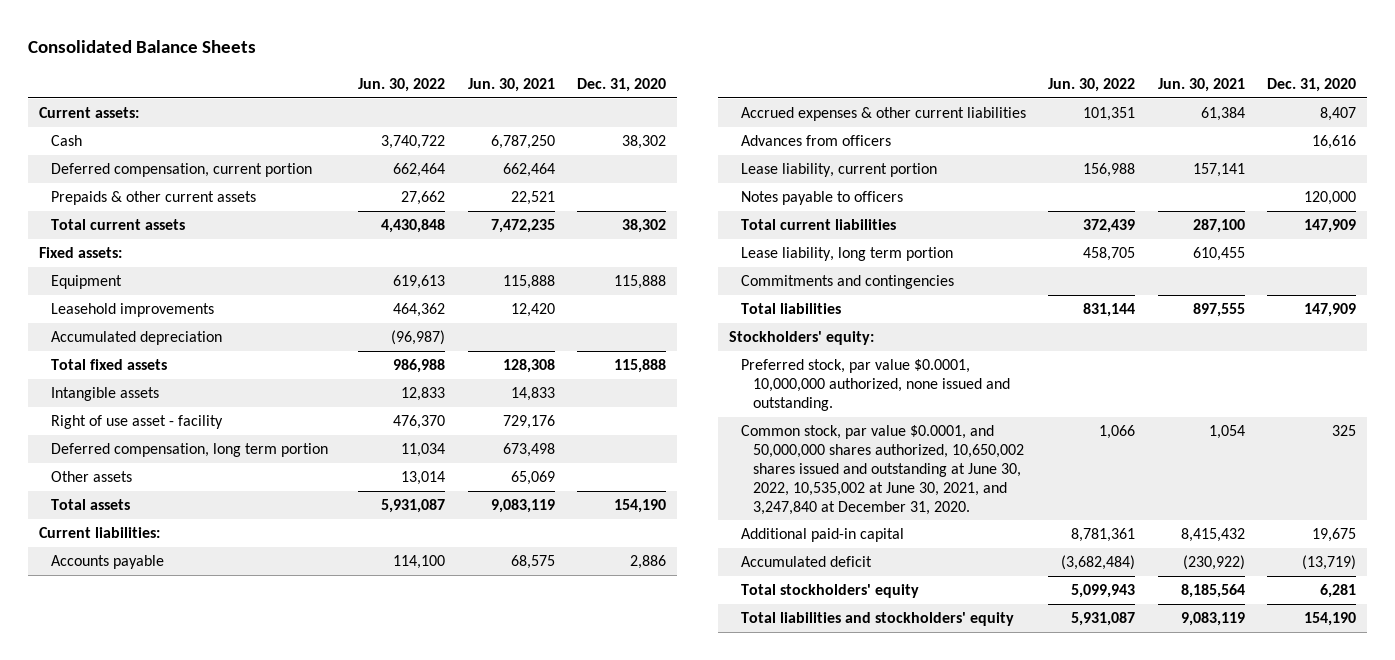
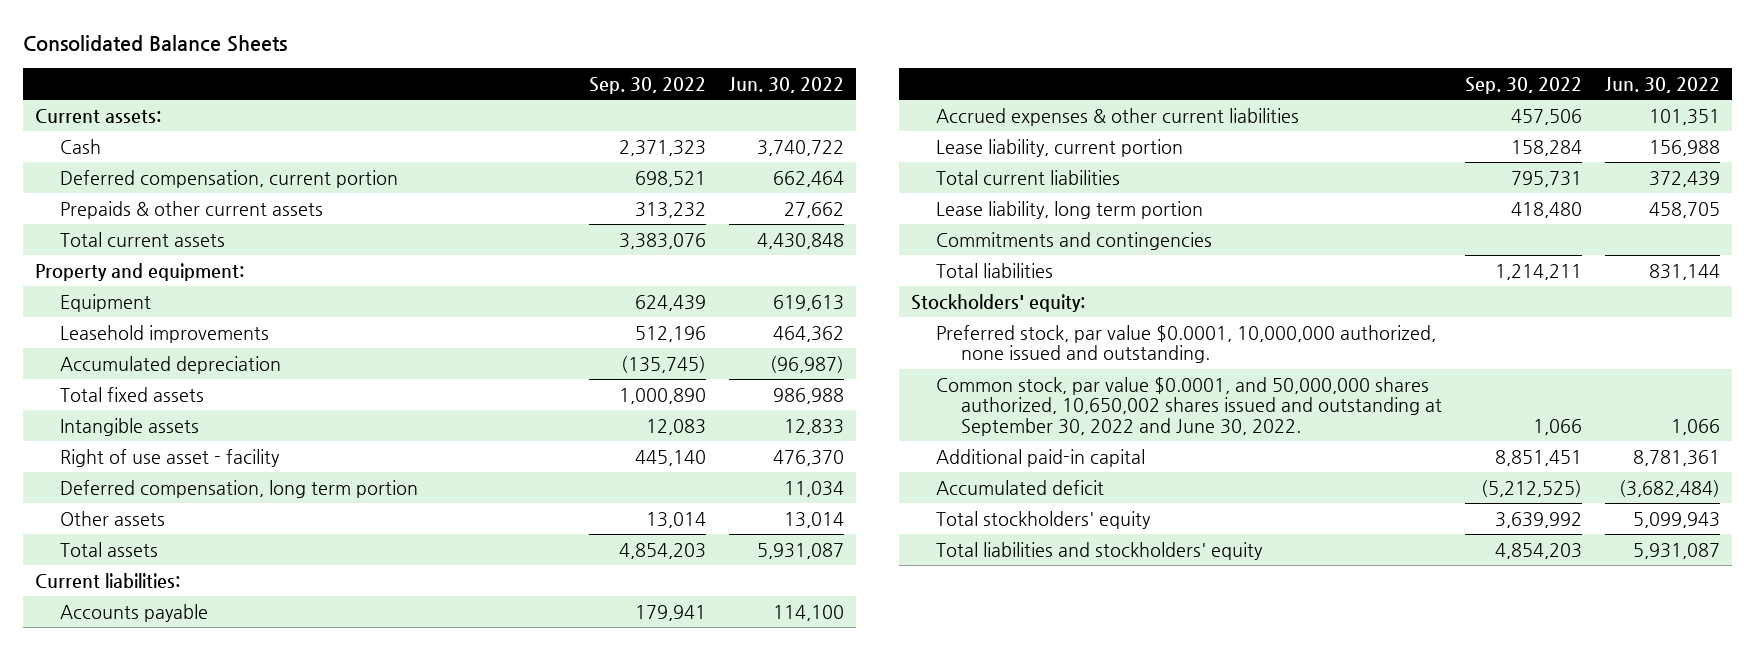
[467,77,555,92] Jun. 30, 2021 -> none
[577,77,667,92] Dec. 31, 2020 -> none
none -> [588,76,706,94] Sep. 30, 2022
[39,247,123,259] Fixed assets: -> none
none -> [34,262,244,281] Property and equipment:
[740,135,891,147] Advances from officers -> none
[740,191,903,206] Notes payable to officers -> none
[740,425,1024,515] Common stock, par value $0.0001, and 50,000,000 shares authorized, 10,650,002 shares issued and outstanding at June 30, 2022, 10,535,002 at June 30, 2021, and 3,247,840 at December 31, 2020. -> [935,376,1442,436] Common stock, par value $0.0001, and 50,000,000 shares authorized, 10,650,002 shares issued and outstanding at September 30, 2022 and June 30, 2022.

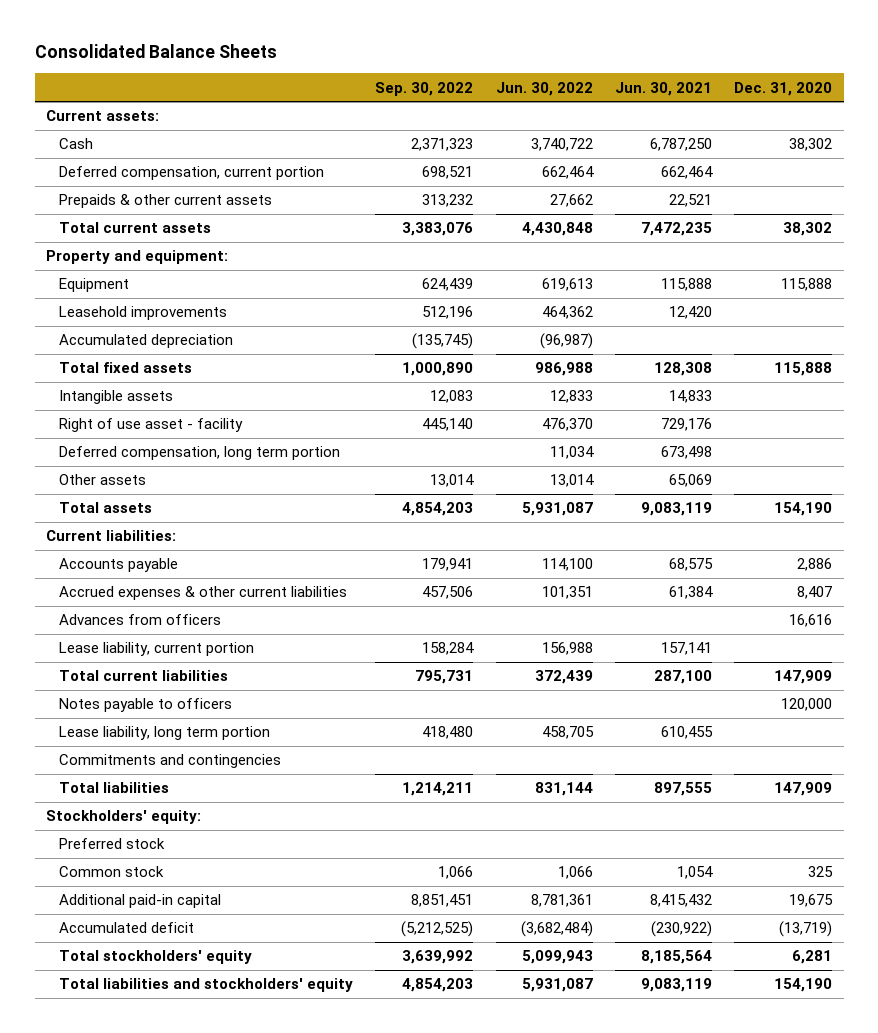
none -> [614,81,712,96] Jun. 30, 2021
none -> [734,81,833,96] Dec. 31, 2020
none -> [58,614,221,626] Advances from officers
none -> [58,698,232,713] Notes payable to officers
[935,324,1436,364] Preferred stock, par value $0.0001, 10,000,000 authorized, none issued and outstanding. -> [58,838,165,850] Preferred stock
[935,376,1442,436] Common stock, par value $0.0001, and 50,000,000 shares authorized, 10,650,002 shares issued and outstanding at September 30, 2022 and June 30, 2022. -> [58,866,164,878] Common stock

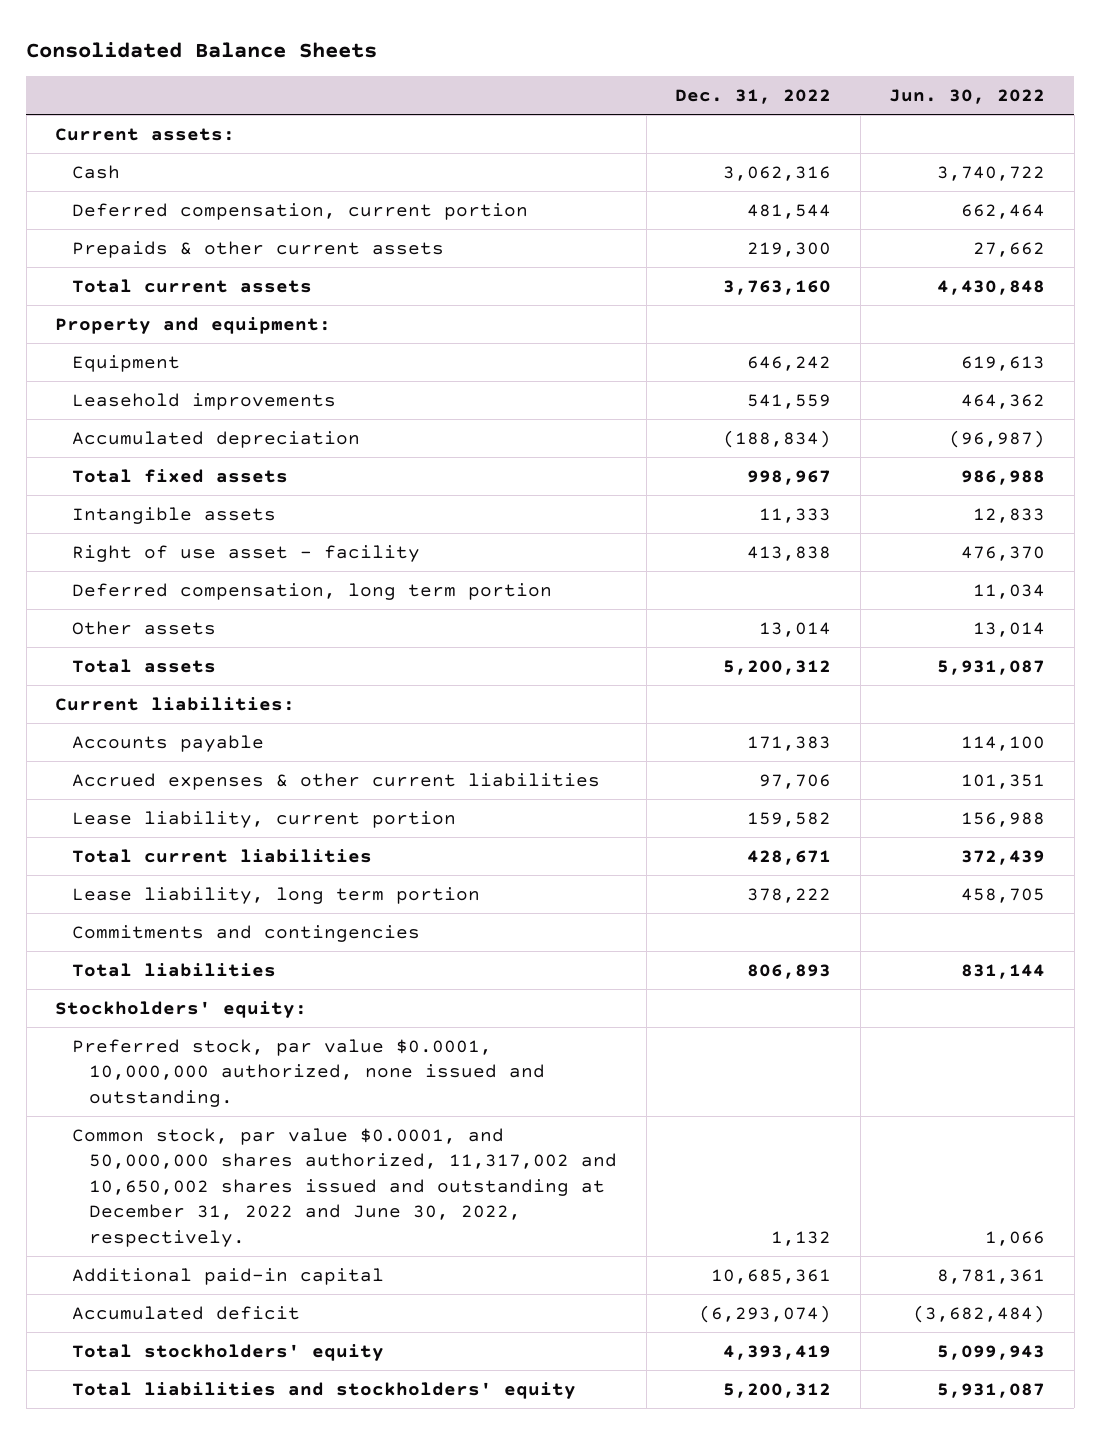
[375,81,474,96] Sep. 30, 2022 -> none
[614,81,712,96] Jun. 30, 2021 -> none
[734,81,833,96] Dec. 31, 2020 -> none
none -> [675,89,832,105] Dec. 31, 2022
[58,614,221,626] Advances from officers -> none
[58,698,232,713] Notes payable to officers -> none
[58,838,165,850] Preferred stock -> [72,1038,546,1107] Preferred stock, par value $0.0001, 10,000,000 authorized, none issued and outstanding.
[58,866,164,878] Common stock -> [72,1127,618,1248] Common stock, par value $0.0001, and 50,000,000 shares authorized, 11,317,002 and 10,650,002 shares issued and outstanding at December 31, 2022 and June 30, 2022, respectively.

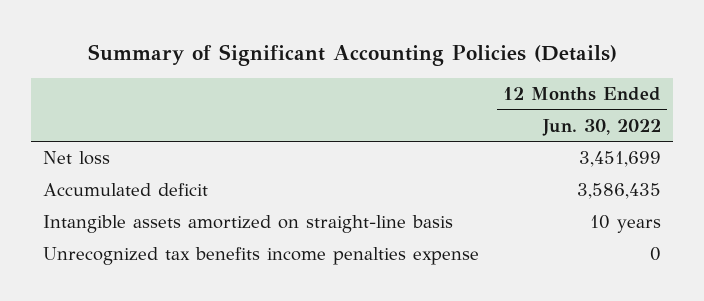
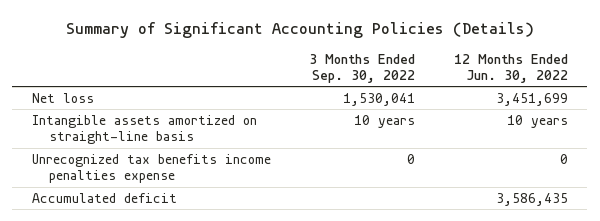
none -> [309,53,416,84] 3 Months Ended Sep. 30, 2022
[43,183,209,197] Accumulated deficit -> [31,192,177,203] Accumulated deficit

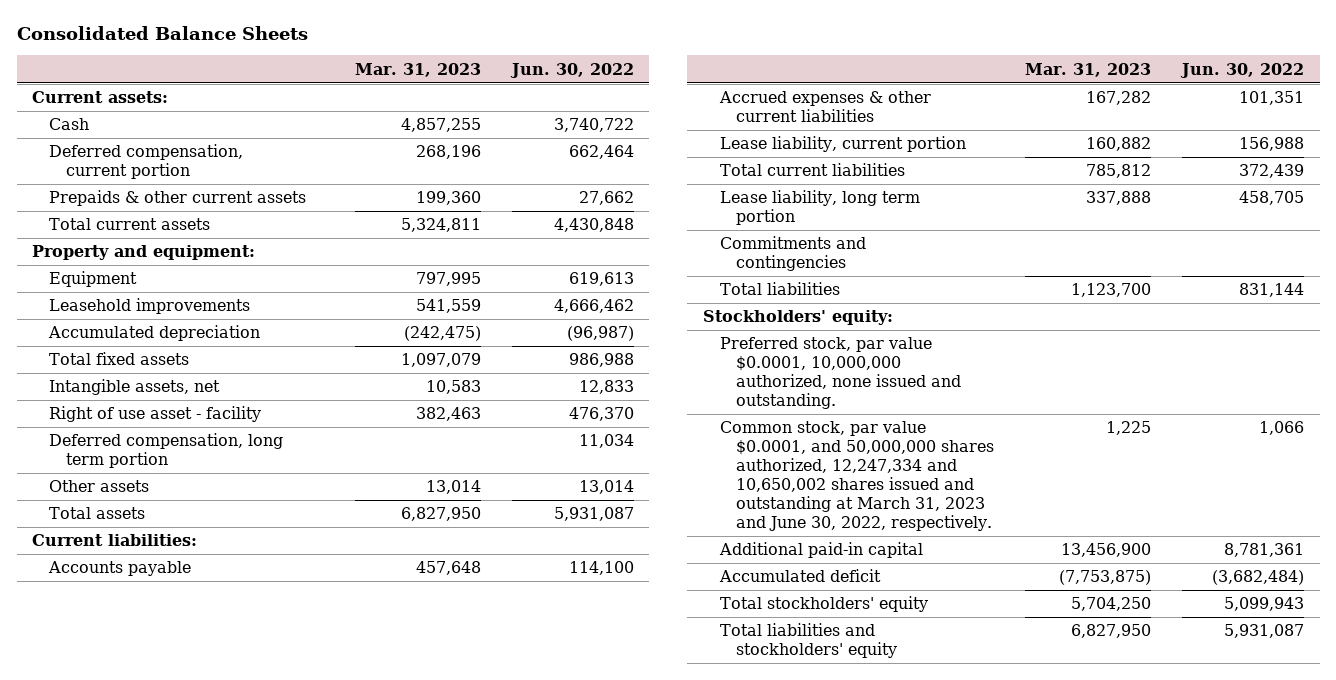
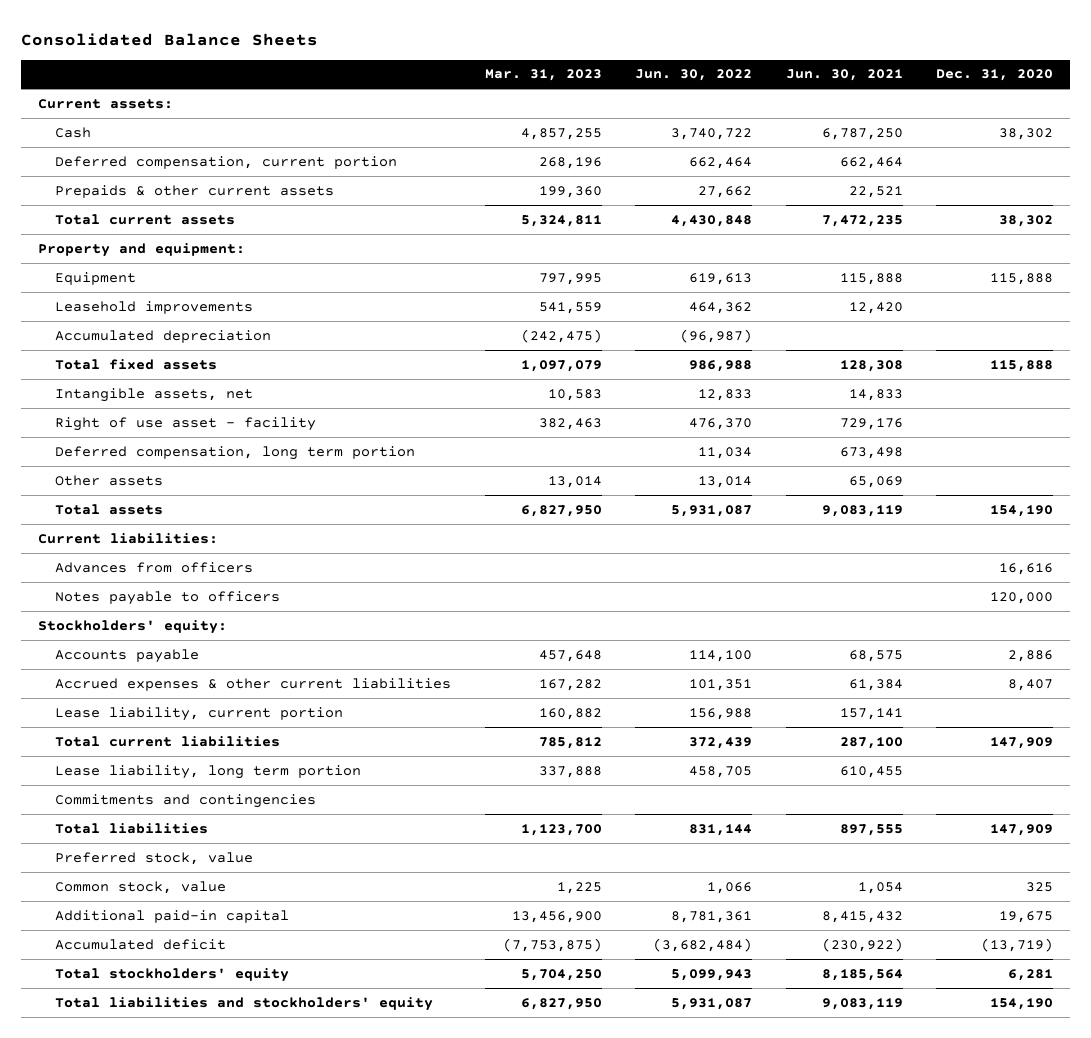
none -> [785,69,903,82] Jun. 30, 2021
none -> [936,69,1054,82] Dec. 31, 2020
[553,299,634,314] 4,666,462 -> [689,301,753,314] 464,362
none -> [55,561,254,573] Advances from officers
none -> [55,590,281,605] Notes payable to officers
[702,310,893,326] Stockholders' equity: -> [37,619,227,634] Stockholders' equity:
[719,337,962,410] Preferred stock, par value $0.0001, 10,000,000 authorized, none issued and outstanding. -> [55,851,254,865] Preferred stock, value
[719,421,995,532] Common stock, par value $0.0001, and 50,000,000 shares authorized, 12,247,334 and 10,650,002 shares issued and outstanding at March 31, 2023 and June 30, 2022, respectively. -> [55,880,227,894] Common stock, value

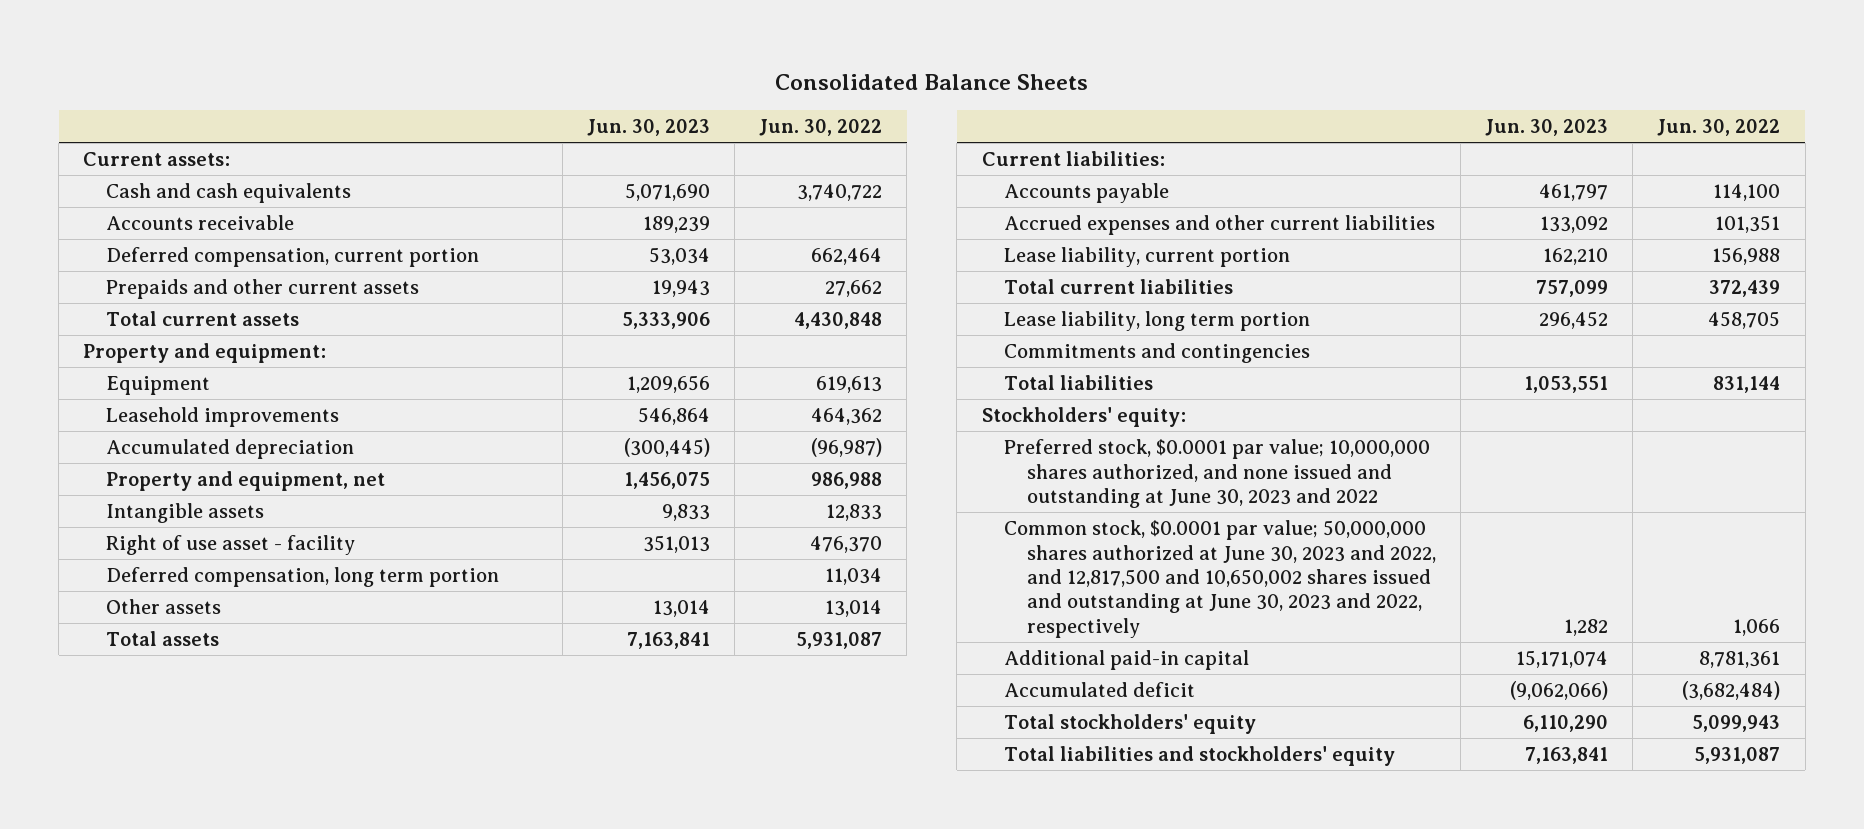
[484,69,602,82] Mar. 31, 2023 -> none
[785,69,903,82] Jun. 30, 2021 -> none
[936,69,1054,82] Dec. 31, 2020 -> none
none -> [587,119,711,137] Jun. 30, 2023
[55,126,92,138] Cash -> [106,183,352,204] Cash and cash equivalents
none -> [106,215,295,231] Accounts receivable
[55,184,335,198] Prepaids & other current assets -> [106,279,420,300] Prepaids and other current assets
[55,358,218,370] Total fixed assets -> [106,471,386,492] Property and equipment, net
[55,387,254,402] Intangible assets, net -> [106,503,265,524] Intangible assets
[55,561,254,573] Advances from officers -> none
[55,590,281,605] Notes payable to officers -> none
[55,677,452,691] Accrued expenses & other current liabilities -> [1004,215,1436,236] Accrued expenses and other current liabilities
[37,619,227,634] Stockholders' equity: -> [981,407,1186,428] Stockholders' equity:
[55,851,254,865] Preferred stock, value -> [1004,439,1431,508] Preferred stock, $0.0001 par value; 10,000,000 shares authorized, and none issued and outstanding at June 30, 2023 and 2022
[55,880,227,894] Common stock, value -> [1004,520,1437,638] Common stock, $0.0001 par value; 50,000,000 shares authorized at June 30, 2023 and 2022, and 12,817,500 and 10,650,002 shares issued and outstanding at June 30, 2023 and 2022, respectively

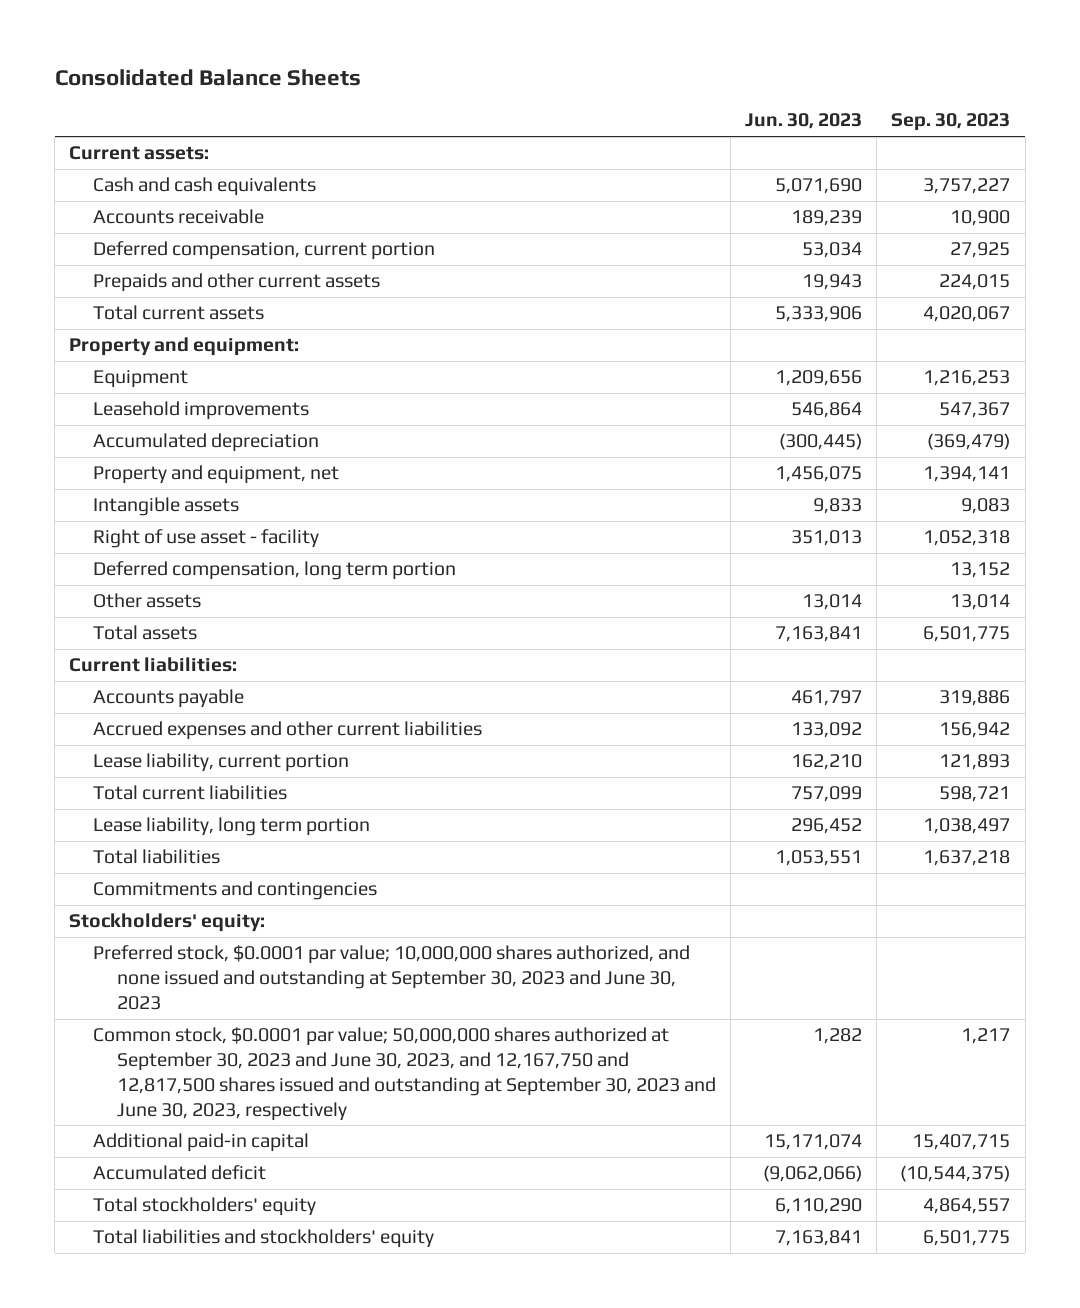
[759,119,883,137] Jun. 30, 2022 -> none
none -> [891,113,1011,132] Sep. 30, 2023
[1004,343,1311,364] Commitments and contingencies -> [93,881,378,901] Commitments and contingencies
[1004,439,1431,508] Preferred stock, $0.0001 par value; 10,000,000 shares authorized, and none issued and outstanding at June 30, 2023 and 2022 -> [93,945,691,1010] Preferred stock, $0.0001 par value; 10,000,000 shares authorized, and none issued and outstanding at September 30, 2023 and June 30, 2023
[1004,520,1437,638] Common stock, $0.0001 par value; 50,000,000 shares authorized at June 30, 2023 and 2022, and 12,817,500 and 10,650,002 shares issued and outstanding at June 30, 2023 and 2022, respectively -> [93,1027,716,1121] Common stock, $0.0001 par value; 50,000,000 shares authorized at September 30, 2023 and June 30, 2023, and 12,167,750 and 12,817,500 shares issued and outstanding at September 30, 2023 and June 30, 2023, respectively

